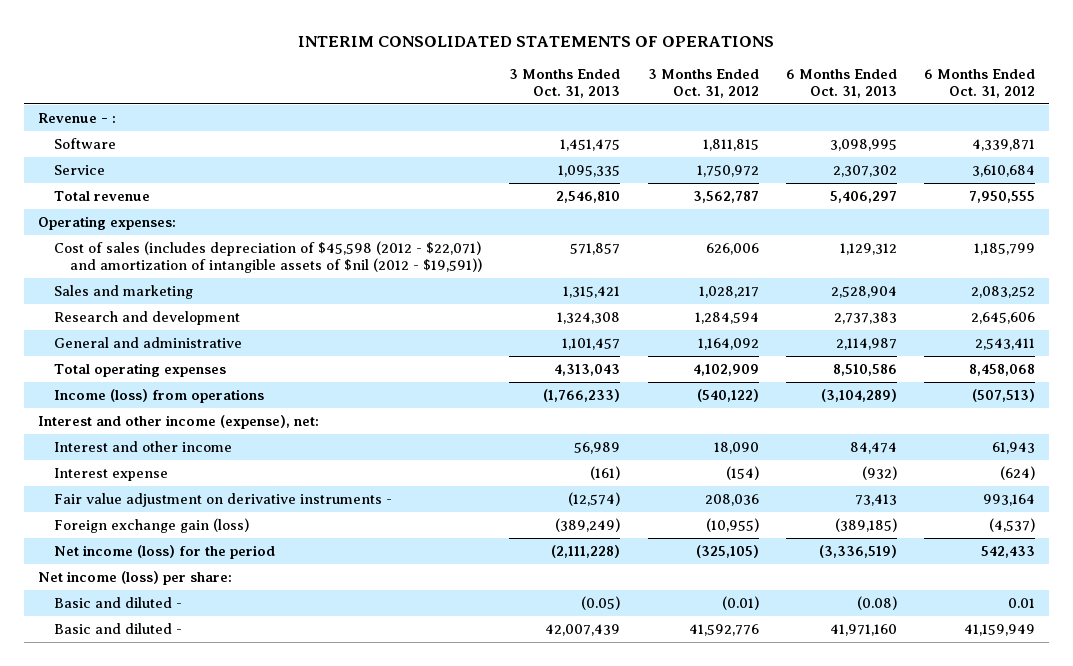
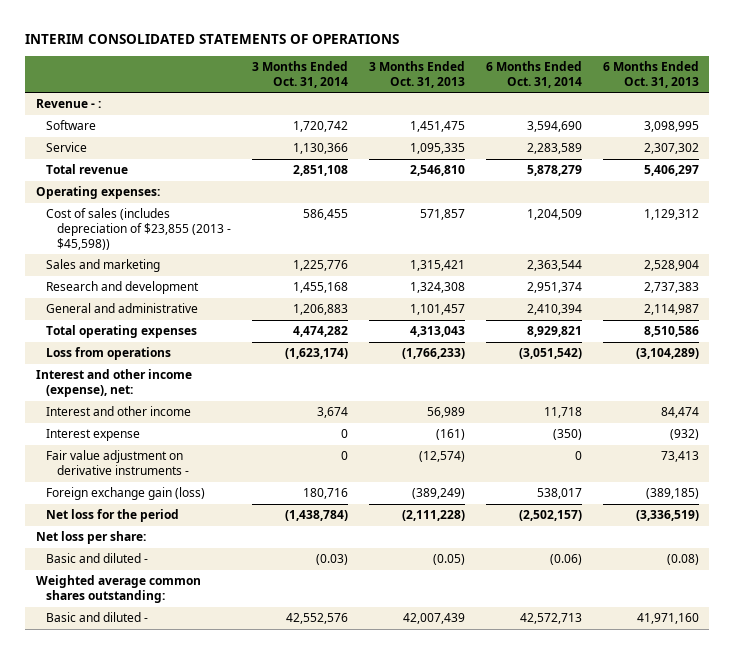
[647,68,759,98] 3 Months Ended Oct. 31, 2012 -> none
[923,68,1035,98] 6 Months Ended Oct. 31, 2012 -> none
none -> [251,60,348,88] 3 Months Ended Oct. 31, 2014
none -> [485,60,582,88] 6 Months Ended Oct. 31, 2014
[54,240,483,273] Cost of sales (includes depreciation of $45,598 (2012 - $22,071) and amortization of intangible assets of $nil (2012 - $19,591)) -> [46,208,231,250] Cost of sales (includes depreciation of $23,855 (2013 - $45,598))
[54,388,265,403] Income (loss) from operations -> [46,347,172,361] Loss from operations
[54,544,276,559] Net income (loss) for the period -> [46,509,180,523] Net loss for the period
[37,570,232,585] Net income (loss) per share: -> [35,531,146,545] Net loss per share:
none -> [35,575,201,603] Weighted average common shares outstanding:

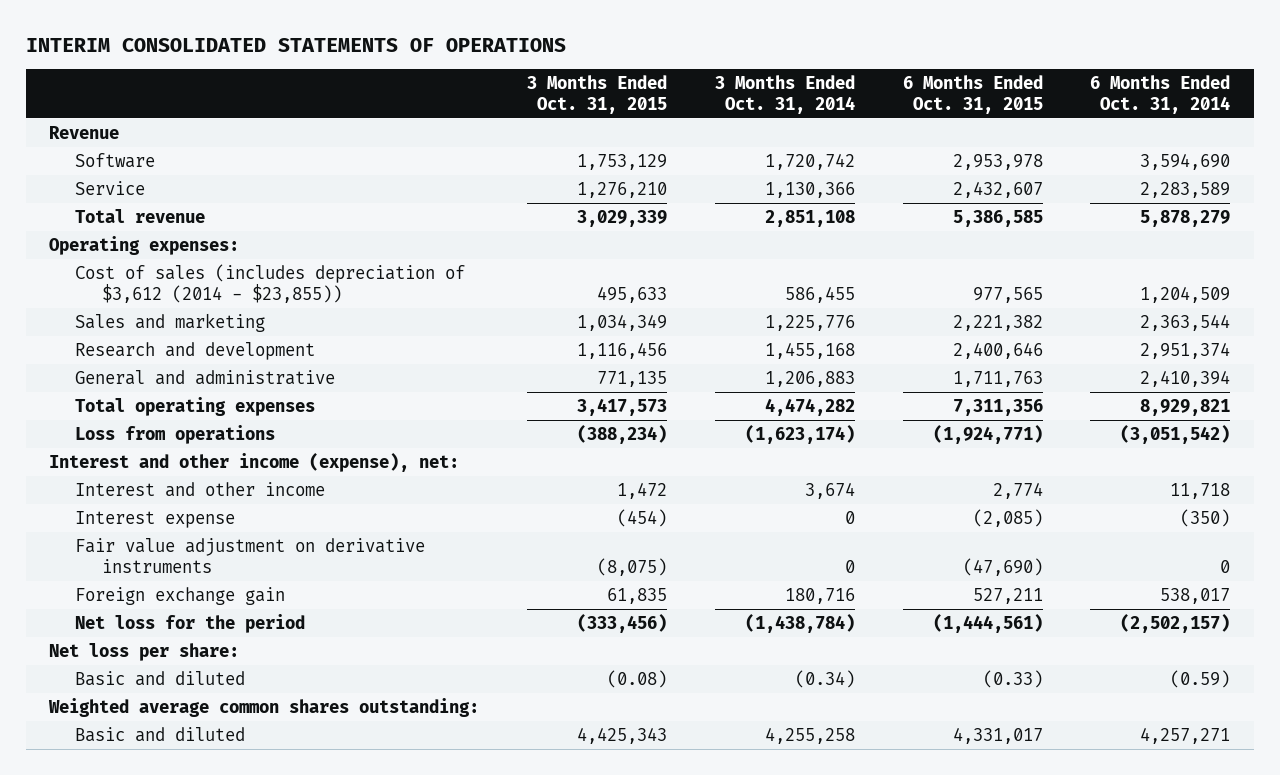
[368,60,465,88] 3 Months Ended Oct. 31, 2013 -> none
[602,60,699,88] 6 Months Ended Oct. 31, 2013 -> none
none -> [527,75,668,114] 3 Months Ended Oct. 31, 2015
none -> [902,75,1043,114] 6 Months Ended Oct. 31, 2015
[35,99,101,109] Revenue - : -> [49,126,120,140] Revenue
[46,208,231,250] Cost of sales (includes depreciation of $23,855 (2013 - $45,598)) -> [75,264,466,303] Cost of sales (includes depreciation of $3,612 (2014 - $23,855))
[46,450,189,475] Fair value adjustment on derivative instruments - -> [75,538,426,573] Fair value adjustment on derivative instruments
[46,487,206,501] Foreign exchange gain (loss) -> [75,587,286,606] Foreign exchange gain
[46,553,149,564] Basic and diluted - -> [75,671,246,687] Basic and diluted
[315,554,348,566] (0.03) -> [794,670,855,689] (0.34)
[549,554,582,566] (0.06) -> [1170,670,1231,689] (0.59)
[46,612,149,623] Basic and diluted - -> [75,727,246,743] Basic and diluted
[285,613,348,625] 42,552,576 -> [764,727,855,745] 4,255,258
[519,613,582,625] 42,572,713 -> [1140,727,1231,745] 4,257,271

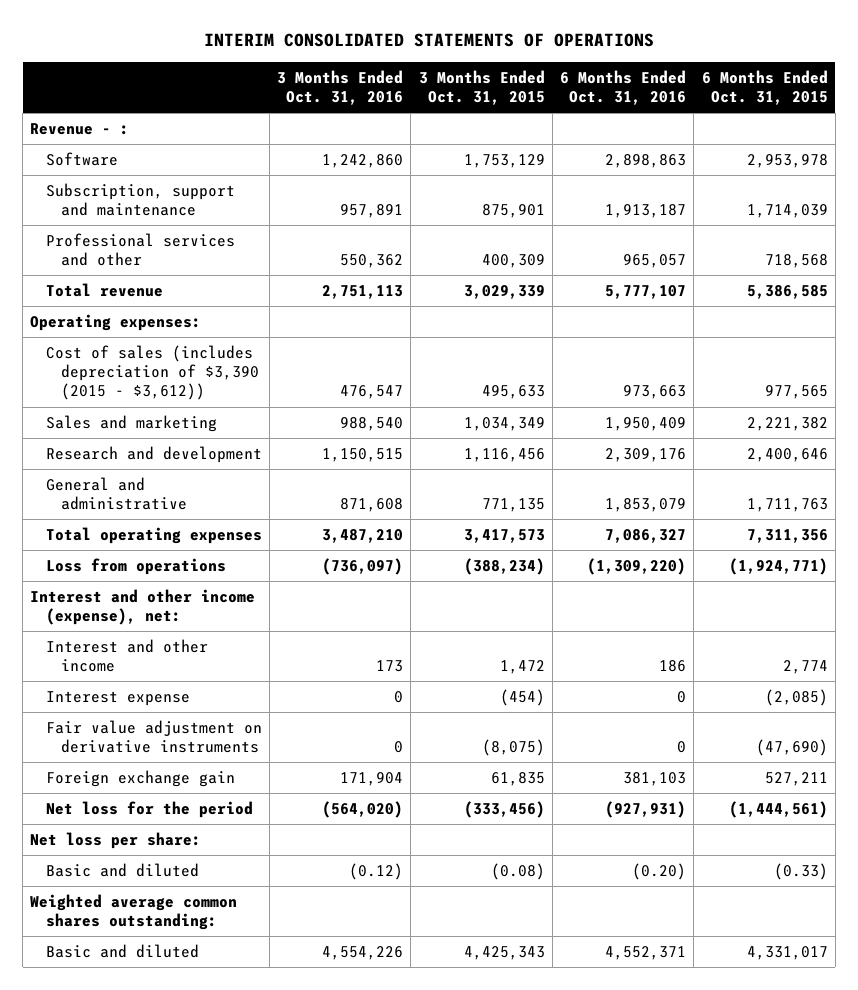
[714,75,855,114] 3 Months Ended Oct. 31, 2014 -> none
[1090,75,1231,114] 6 Months Ended Oct. 31, 2014 -> none
none -> [277,69,404,105] 3 Months Ended Oct. 31, 2016
none -> [560,69,687,105] 6 Months Ended Oct. 31, 2016
[49,126,120,140] Revenue -> [30,122,130,135] Revenue - :
[75,181,146,196] Service -> none
none -> [45,182,235,217] Subscription, support and maintenance
none -> [45,232,235,267] Professional services and other
[75,264,466,303] Cost of sales (includes depreciation of $3,612 (2014 - $23,855)) -> [45,344,260,401] Cost of sales (includes depreciation of $3,390 (2015 - $3,612))

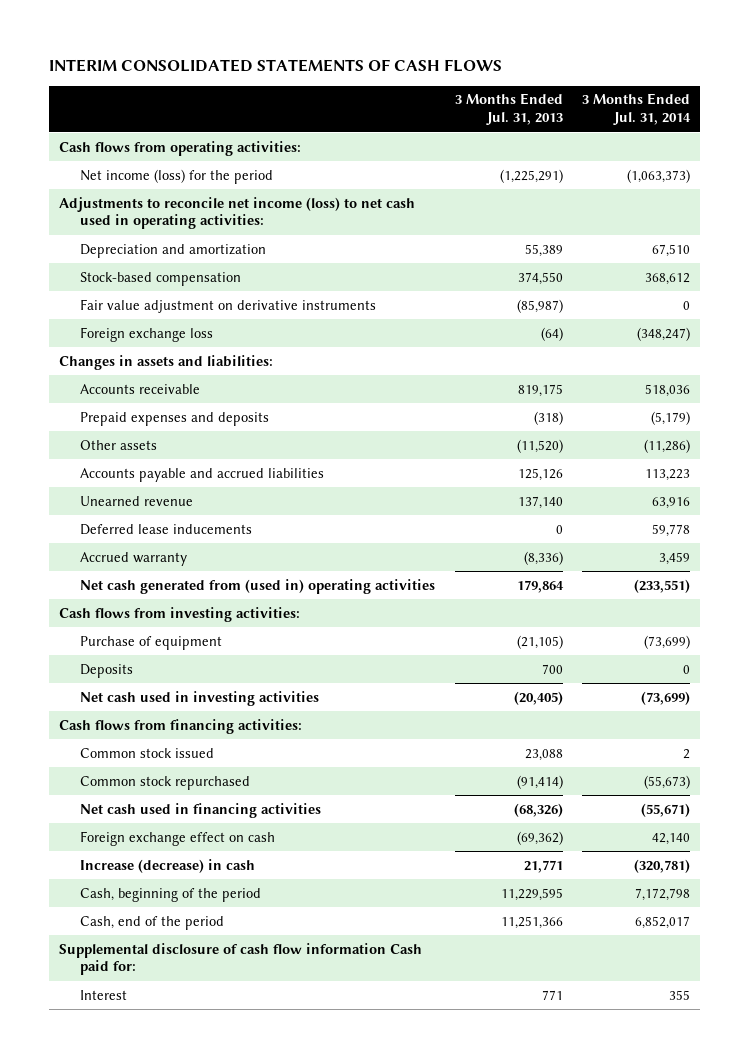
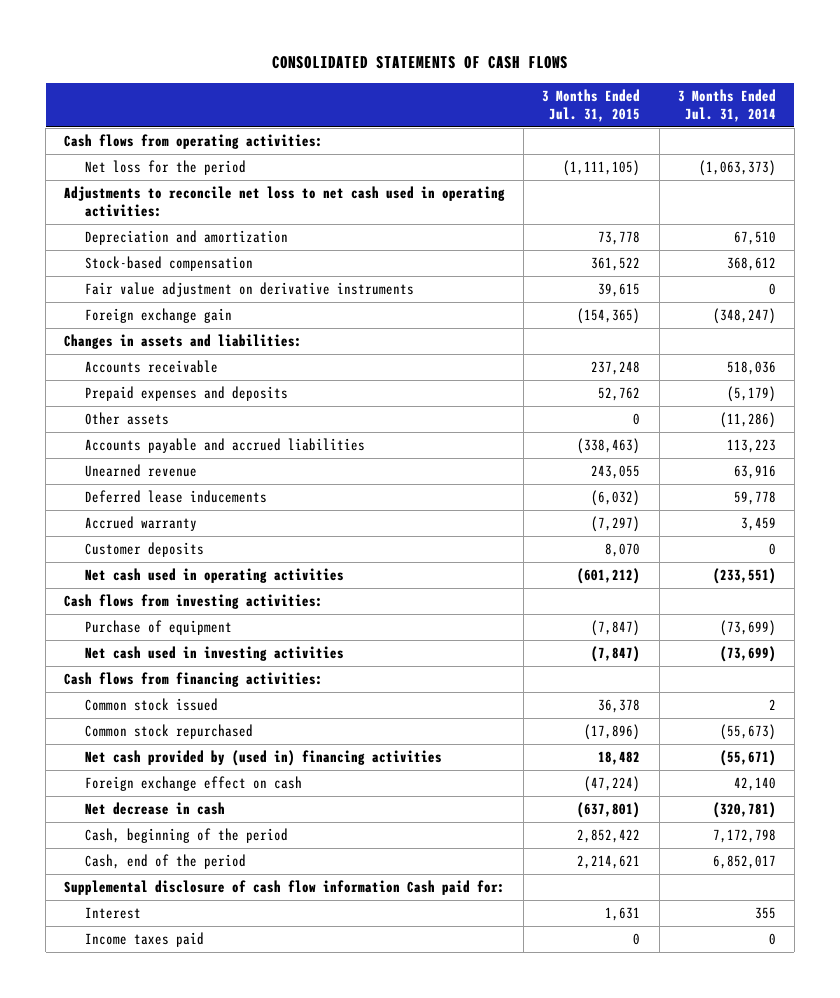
[49,59,503,73] INTERIM CONSOLIDATED STATEMENTS OF CASH FLOWS -> [271,56,568,70] CONSOLIDATED STATEMENTS OF CASH FLOWS
[454,93,563,126] 3 Months Ended Jul. 31, 2013 -> none
none -> [542,89,641,123] 3 Months Ended Jul. 31, 2015
[79,168,273,184] Net income (loss) for the period -> [84,159,246,175] Net loss for the period
[59,196,416,230] Adjustments to reconcile net income (loss) to net cash used in operating activities: -> [64,185,506,217] Adjustments to reconcile net loss to net cash used in operating activities:
[79,326,213,342] Foreign exchange loss -> [84,307,232,323] Foreign exchange gain
none -> [84,541,204,557] Customer deposits
[79,578,435,594] Net cash generated from (used in) operating activities -> [84,567,344,583] Net cash used in operating activities
[79,663,133,678] Deposits -> none
[79,802,321,818] Net cash used in financing activities -> [84,749,442,766] Net cash provided by (used in) financing activities
[79,858,255,873] Increase (decrease) in cash -> [84,801,225,815] Net decrease in cash
none -> [84,931,204,947] Income taxes paid

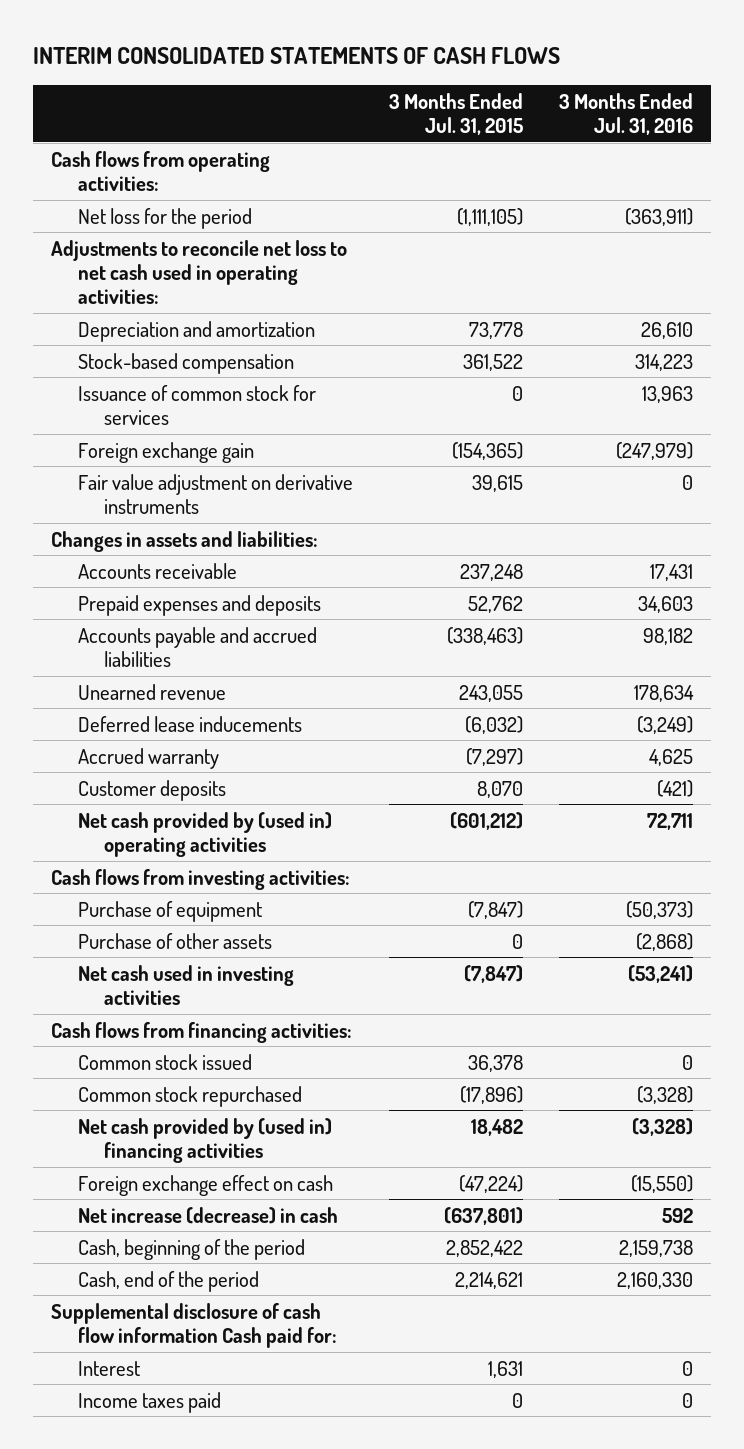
[271,56,568,70] CONSOLIDATED STATEMENTS OF CASH FLOWS -> [32,47,560,65] INTERIM CONSOLIDATED STATEMENTS OF CASH FLOWS
[677,89,776,123] 3 Months Ended Jul. 31, 2014 -> none
none -> [558,92,693,135] 3 Months Ended Jul. 31, 2016
none -> [77,384,316,425] Issuance of common stock for services
[84,281,414,297] Fair value adjustment on derivative instruments -> [77,473,353,514] Fair value adjustment on derivative instruments
[84,411,169,425] Other assets -> none
[84,567,344,583] Net cash used in operating activities -> [77,811,332,857] Net cash provided by (used in) operating activities
none -> [77,932,272,949] Purchase of other assets
[84,801,225,815] Net decrease in cash -> [77,1206,338,1224] Net increase (decrease) in cash

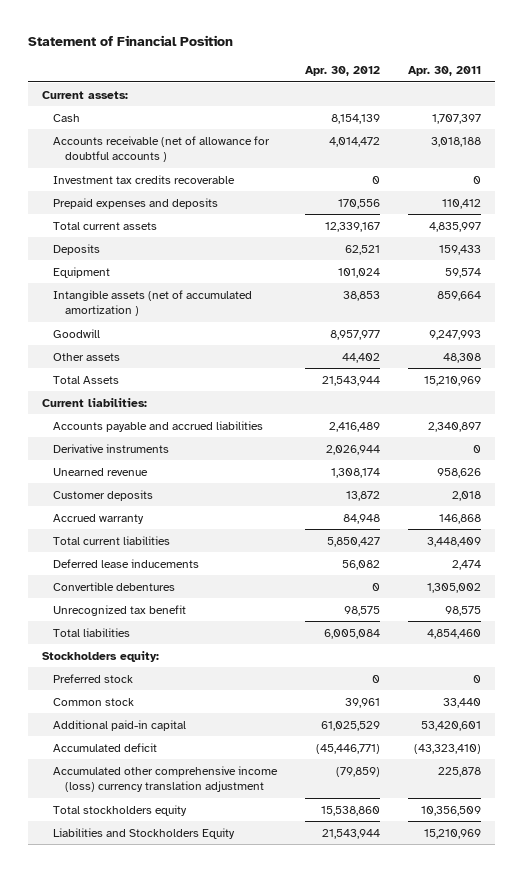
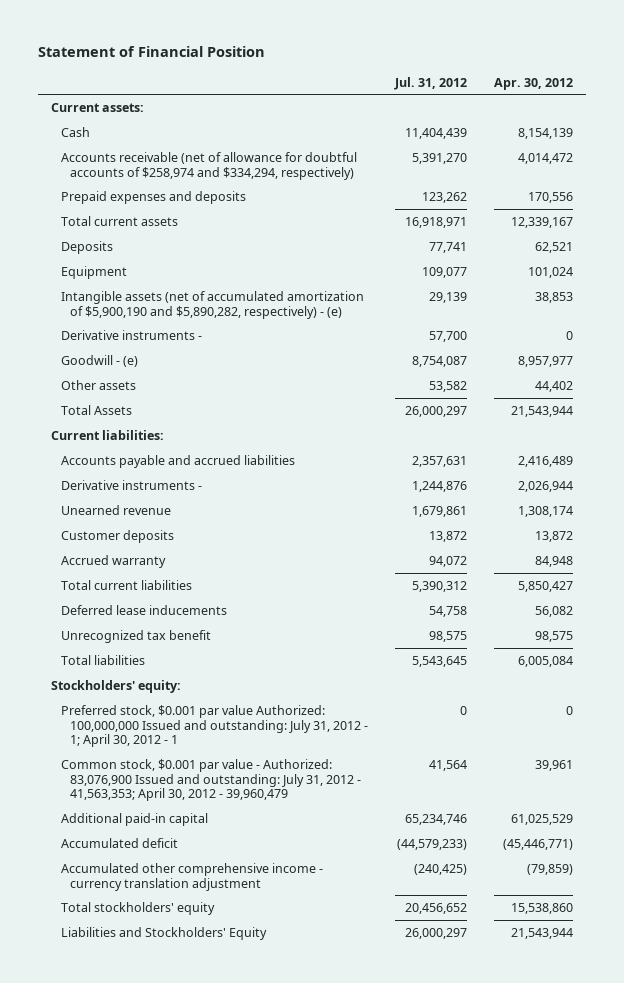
[407,66,481,77] Apr. 30, 2011 -> none
none -> [393,76,467,90] Jul. 31, 2012
[53,174,236,184] Investment tax credits recoverable -> none
[53,135,271,163] Accounts receivable (net of allowance for doubtful accounts ) -> [60,151,357,180] Accounts receivable (net of allowance for doubtful accounts of $258,974 and $334,294, respectively)
[53,289,253,317] Intangible assets (net of accumulated amortization ) -> [60,290,364,319] Intangible assets (net of accumulated amortization of $5,900,190 and $5,890,282, respectively) - (e)
none -> [60,329,202,340] Derivative instruments -
[53,328,101,338] Goodwill -> [60,354,138,367] Goodwill - (e)
[53,443,170,453] Derivative instruments -> [60,479,202,490] Derivative instruments -
[53,581,176,591] Convertible debentures -> none
[41,650,159,662] Stockholders equity: -> [51,679,182,693] Stockholders' equity:
[53,673,134,683] Preferred stock -> [60,704,368,748] Preferred stock, $0.001 par value Authorized: 100,000,000 Issued and outstanding: July 31, 2012 - 1; April 30, 2012 - 1
[53,697,135,706] Common stock -> [60,758,361,802] Common stock, $0.001 par value - Authorized: 83,076,900 Issued and outstanding: July 31, 2012 - 41,563,353; April 30, 2012 - 39,960,479
[53,765,279,793] Accumulated other comprehensive income (loss) currency translation adjustment -> [60,862,323,891] Accumulated other comprehensive income - currency translation adjustment
[53,804,188,816] Total stockholders equity -> [60,901,215,915] Total stockholders' equity
[53,827,236,839] Liabilities and Stockholders Equity -> [60,926,267,940] Liabilities and Stockholders' Equity

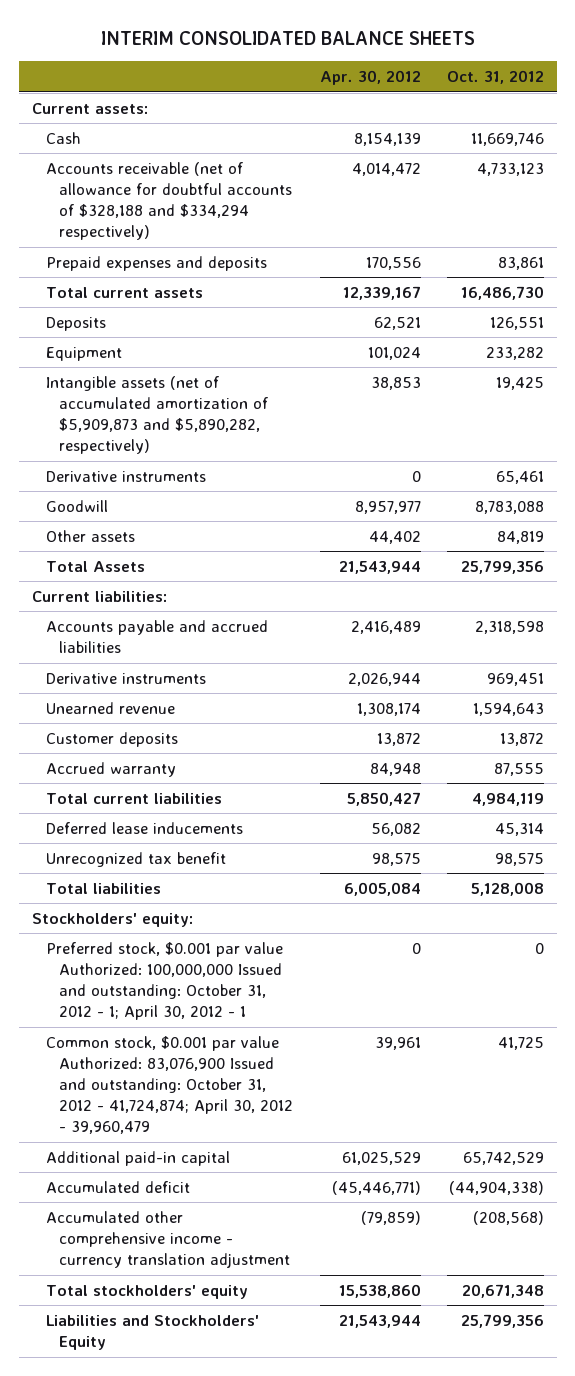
[37,46,265,58] Statement of Financial Position -> [100,30,475,45] INTERIM CONSOLIDATED BALANCE SHEETS
[393,76,467,90] Jul. 31, 2012 -> none
none -> [446,70,544,85] Oct. 31, 2012
[60,151,357,180] Accounts receivable (net of allowance for doubtful accounts of $258,974 and $334,294, respectively) -> [45,161,293,241] Accounts receivable (net of allowance for doubtful accounts of $328,188 and $334,294 respectively)
[60,290,364,319] Intangible assets (net of accumulated amortization of $5,900,190 and $5,890,282, respectively) - (e) -> [45,375,269,455] Intangible assets (net of accumulated amortization of $5,909,873 and $5,890,282, respectively)
[60,329,202,340] Derivative instruments - -> [45,470,206,482] Derivative instruments
[60,354,138,367] Goodwill - (e) -> [45,499,108,512] Goodwill
[60,479,202,490] Derivative instruments - -> [45,672,206,684] Derivative instruments
[60,704,368,748] Preferred stock, $0.001 par value Authorized: 100,000,000 Issued and outstanding: July 31, 2012 - 1; April 30, 2012 - 1 -> [45,941,283,1021] Preferred stock, $0.001 par value Authorized: 100,000,000 Issued and outstanding: October 31, 2012 - 1; April 30, 2012 - 1
[60,758,361,802] Common stock, $0.001 par value - Authorized: 83,076,900 Issued and outstanding: July 31, 2012 - 41,563,353; April 30, 2012 - 39,960,479 -> [45,1035,294,1135] Common stock, $0.001 par value Authorized: 83,076,900 Issued and outstanding: October 31, 2012 - 41,724,874; April 30, 2012 - 39,960,479

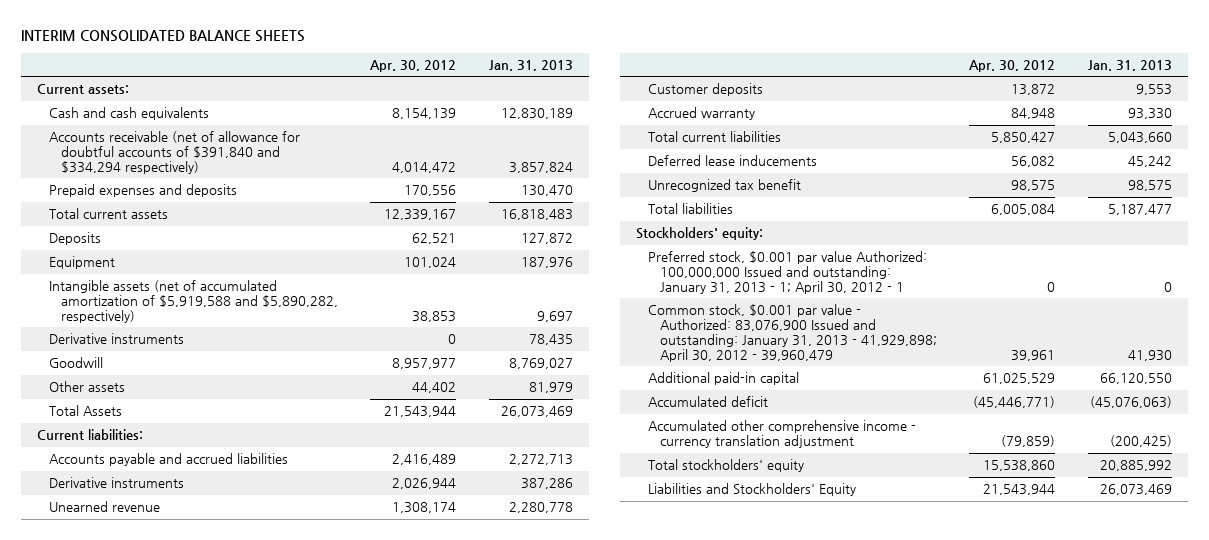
[446,70,544,85] Oct. 31, 2012 -> none
none -> [488,59,573,71] Jan. 31, 2013
[45,131,81,144] Cash -> [49,107,210,121] Cash and cash equivalents
[45,161,293,241] Accounts receivable (net of allowance for doubtful accounts of $328,188 and $334,294 respectively) -> [49,131,301,174] Accounts receivable (net of allowance for doubtful accounts of $391,840 and $334,294 respectively)
[45,375,269,455] Intangible assets (net of accumulated amortization of $5,909,873 and $5,890,282, respectively) -> [49,280,338,323] Intangible assets (net of accumulated amortization of $5,919,588 and $5,890,282, respectively)
[45,941,283,1021] Preferred stock, $0.001 par value Authorized: 100,000,000 Issued and outstanding: October 31, 2012 - 1; April 30, 2012 - 1 -> [647,251,927,294] Preferred stock, $0.001 par value Authorized: 100,000,000 Issued and outstanding: January 31, 2013 - 1; April 30, 2012 - 1
[45,1035,294,1135] Common stock, $0.001 par value Authorized: 83,076,900 Issued and outstanding: October 31, 2012 - 41,724,874; April 30, 2012 - 39,960,479 -> [647,304,937,362] Common stock, $0.001 par value - Authorized: 83,076,900 Issued and outstanding: January 31, 2013 - 41,929,898; April 30, 2012 - 39,960,479

